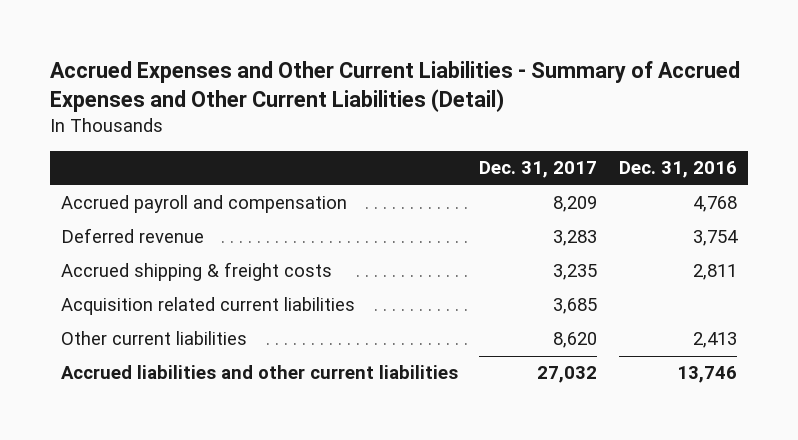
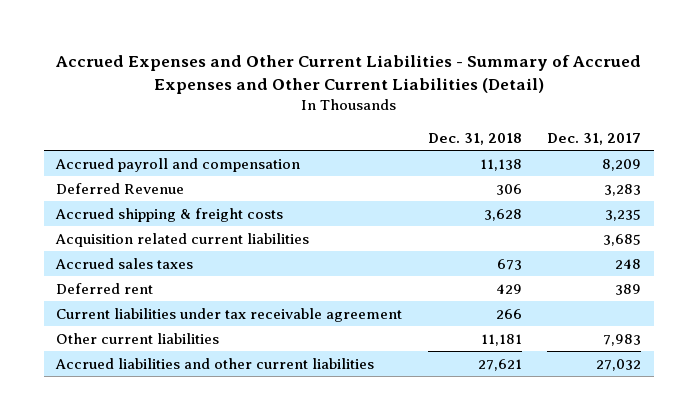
[619,161,738,179] Dec. 31, 2016 -> none
none -> [427,133,522,146] Dec. 31, 2018
[60,228,204,244] Deferred revenue -> [56,182,185,194] Deferred Revenue
none -> [55,257,194,269] Accrued sales taxes
none -> [56,282,154,294] Deferred rent
none -> [56,307,403,322] Current liabilities under tax receivable agreement
[553,332,598,349] 8,620 -> [603,333,642,346] 7,983

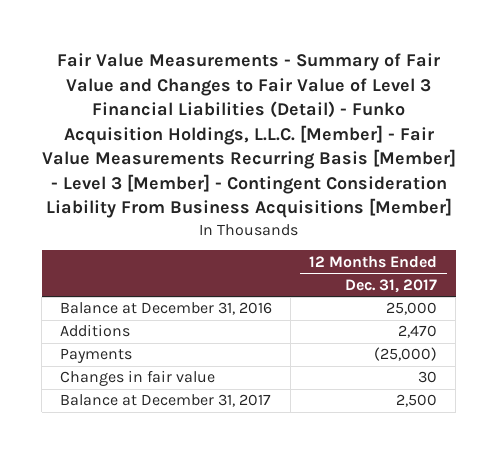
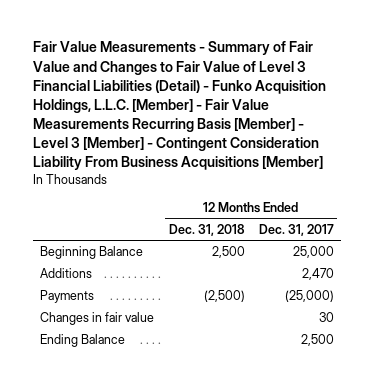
none -> [168,223,245,236] Dec. 31, 2018
[60,302,273,316] Balance at December 31, 2016 -> [40,246,144,260] Beginning Balance
[60,394,272,408] Balance at December 31, 2017 -> [40,334,126,348] Ending Balance

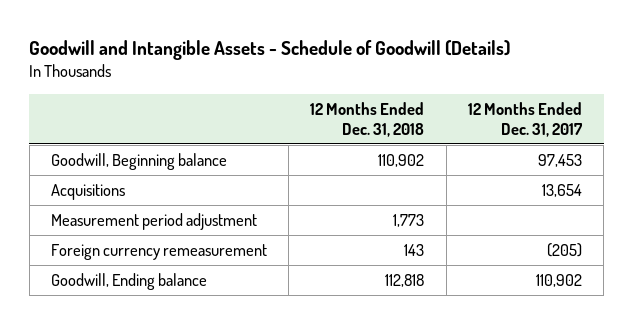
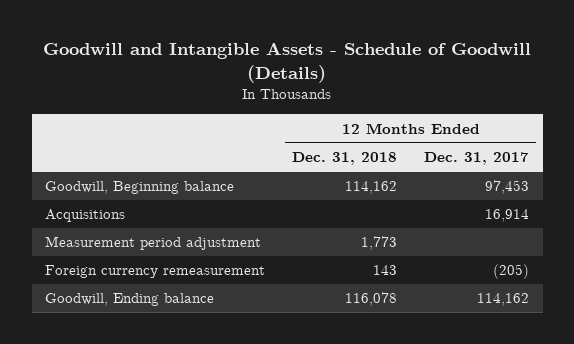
[378,153,425,167] 110,902 -> [345,181,398,195] 114,162
[542,183,583,197] 13,654 -> [485,209,530,223] 16,914
[385,273,425,287] 112,818 -> [345,292,398,307] 116,078
[536,273,583,287] 110,902 -> [477,293,530,307] 114,162

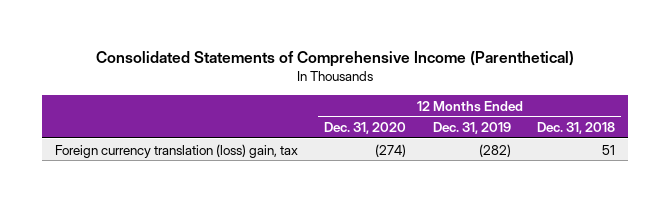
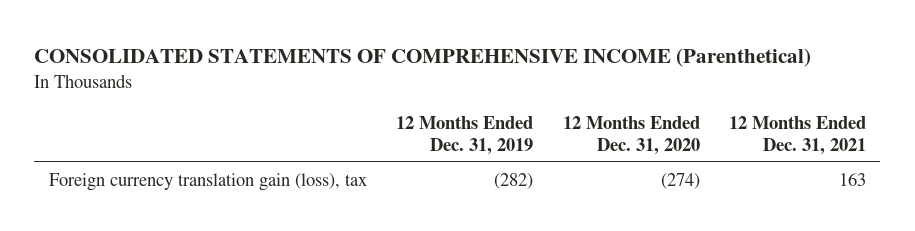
[95,51,574,68] Consolidated Statements of Comprehensive Income (Parenthetical) -> [34,47,812,67] CONSOLIDATED STATEMENTS OF COMPREHENSIVE INCOME (Parenthetical)
[536,121,615,134] Dec. 31, 2018 -> none
none -> [728,116,866,155] 12 Months Ended Dec. 31, 2021
[54,143,298,158] Foreign currency translation (loss) gain, tax -> [49,173,368,192] Foreign currency translation gain (loss), tax

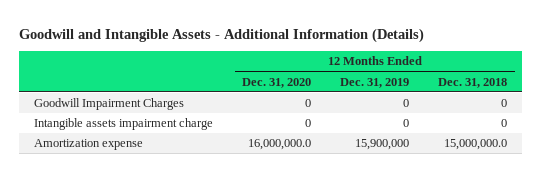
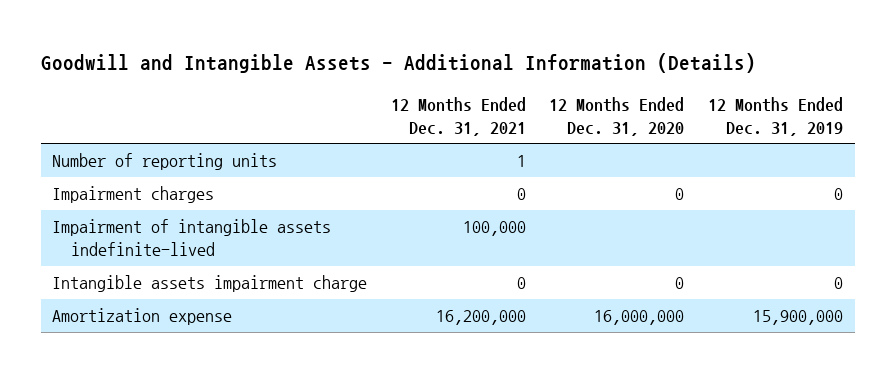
[438,77,508,88] Dec. 31, 2018 -> none
none -> [390,96,526,136] 12 Months Ended Dec. 31, 2021
none -> [52,153,278,171] Number of reporting units
[33,98,184,111] Goodwill Impairment Charges -> [52,186,215,204] Impairment charges
none -> [52,219,332,257] Impairment of intangible assets indefinite-lived
[247,139,311,151] 16,000,000.0 -> [594,310,685,326] 16,000,000

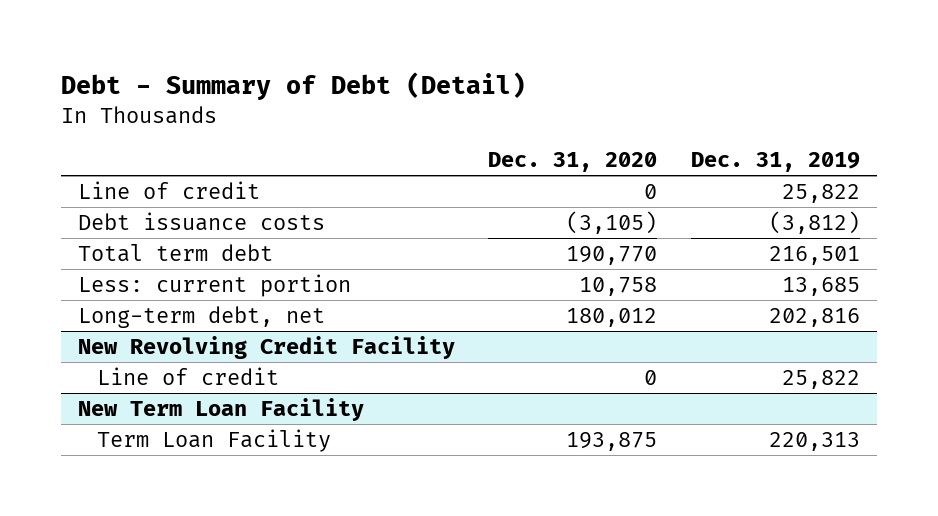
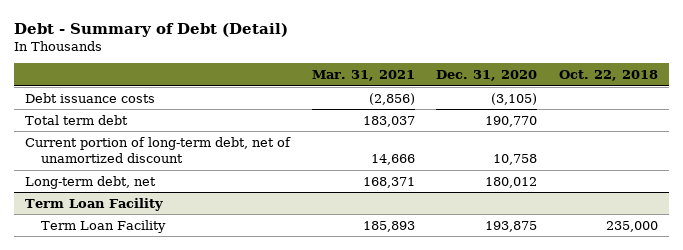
[691,152,861,173] Dec. 31, 2019 -> none
none -> [311,70,415,82] Mar. 31, 2021
none -> [559,70,659,82] Oct. 22, 2018
[77,180,260,199] Line of credit -> none
[77,273,351,297] Less: current portion -> [24,136,291,164] Current portion of long-term debt, net of unamortized discount
[77,335,455,359] New Revolving Credit Facility -> none
[97,366,280,385] Line of credit -> none
[77,397,364,421] New Term Loan Facility -> [24,197,163,211] Term Loan Facility

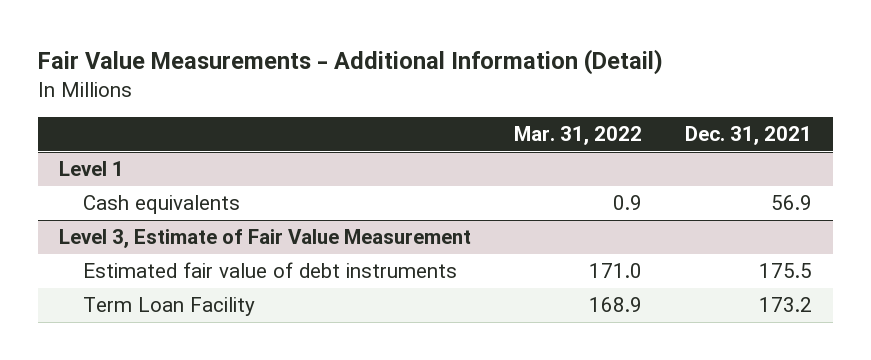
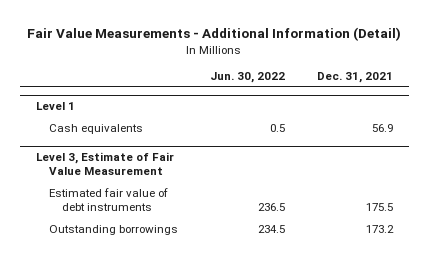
[513,126,642,146] Mar. 31, 2022 -> none
none -> [209,72,285,84] Jun. 30, 2022
[83,297,256,317] Term Loan Facility -> [48,224,178,235] Outstanding borrowings

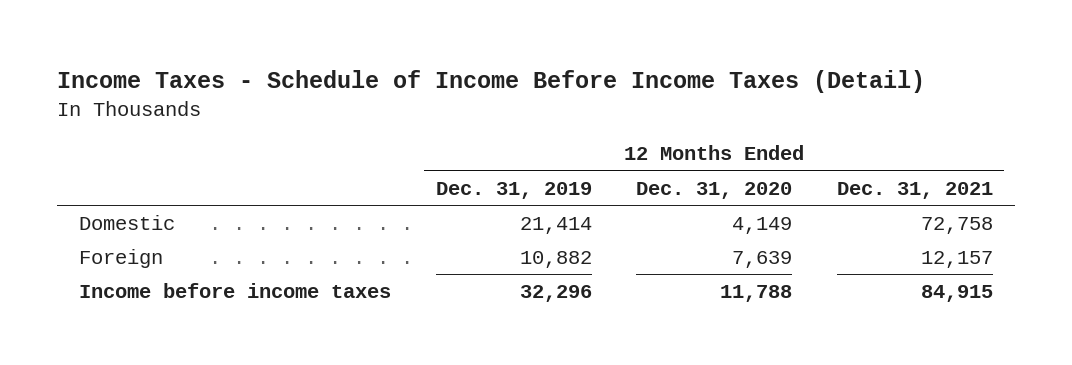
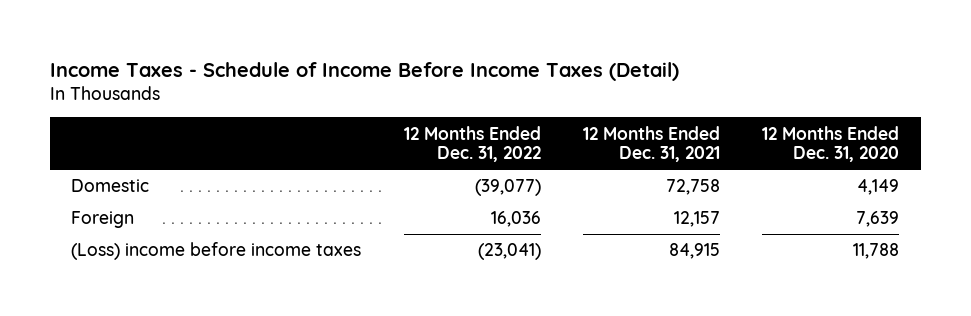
[435,181,592,199] Dec. 31, 2019 -> none
none -> [403,125,541,163] 12 Months Ended Dec. 31, 2022
[78,282,391,298] Income before income taxes -> [71,242,362,261] (Loss) income before income taxes

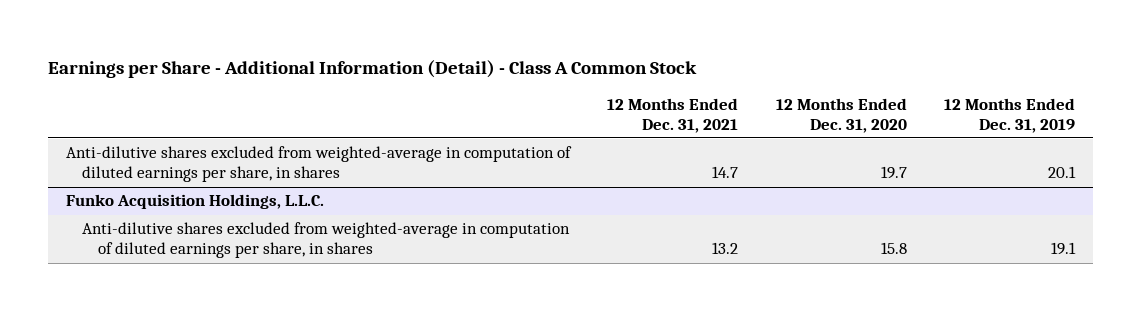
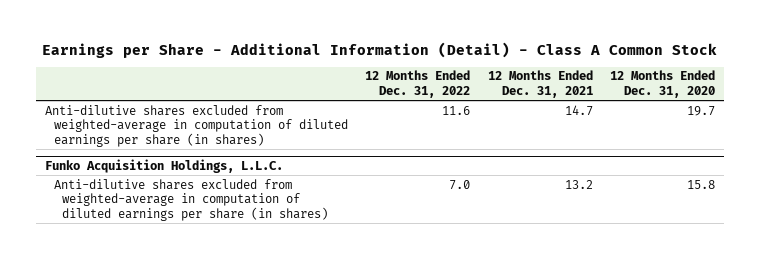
[943,97,1075,133] 12 Months Ended Dec. 31, 2019 -> none
none -> [365,70,471,99] 12 Months Ended Dec. 31, 2022
[66,146,573,183] Anti-dilutive shares excluded from weighted-average in computation of diluted earnings per share, in shares -> [44,104,348,148] Anti-dilutive shares excluded from weighted-average in computation of diluted earnings per share (in shares)
[82,222,571,259] Anti-dilutive shares excluded from weighted-average in computation of diluted earnings per share, in shares -> [53,178,329,222] Anti-dilutive shares excluded from weighted-average in computation of diluted earnings per share (in shares)

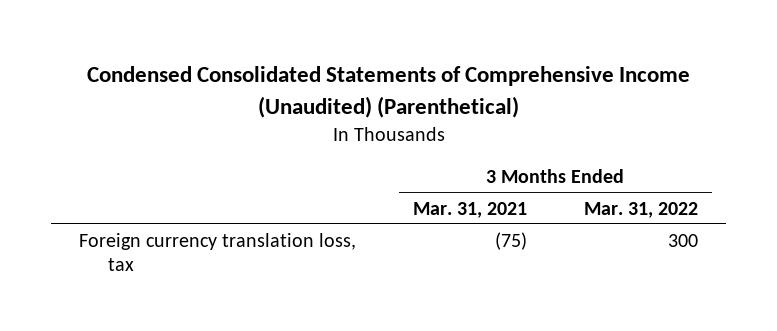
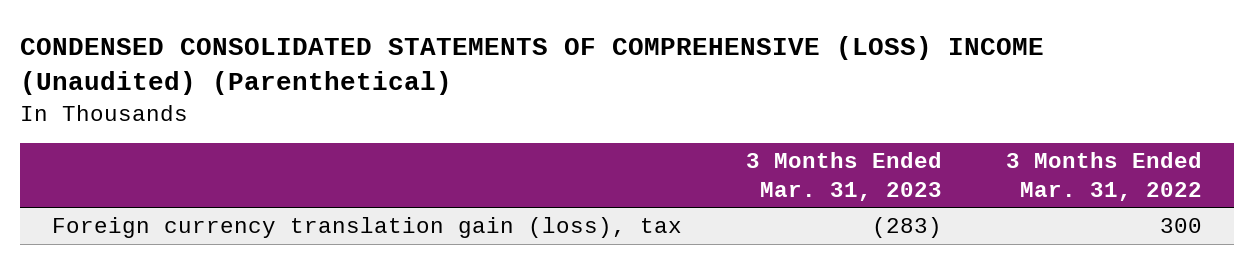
[86,66,690,118] Condensed Consolidated Statements of Comprehensive Income (Unaudited) (Parenthetical) -> [20,36,1045,96] CONDENSED CONSOLIDATED STATEMENTS OF COMPREHENSIVE (LOSS) INCOME (Unaudited) (Parenthetical)
[413,201,528,218] Mar. 31, 2021 -> none
none -> [745,152,942,201] 3 Months Ended Mar. 31, 2023
[79,233,357,272] Foreign currency translation loss, tax -> [52,217,683,239] Foreign currency translation gain (loss), tax

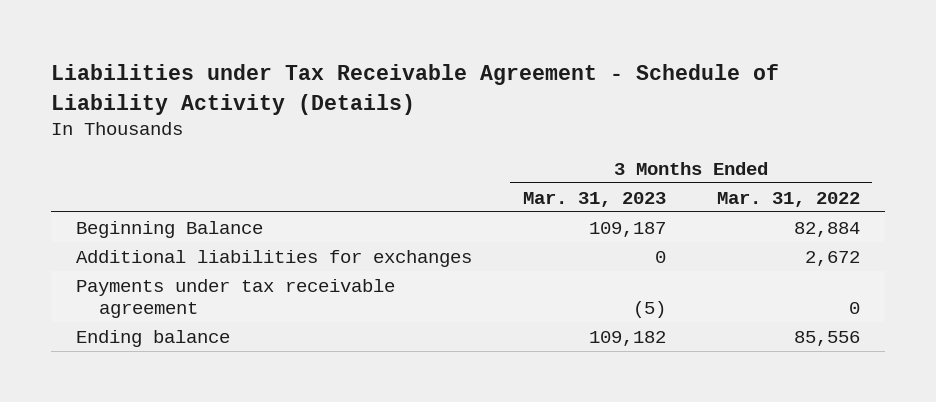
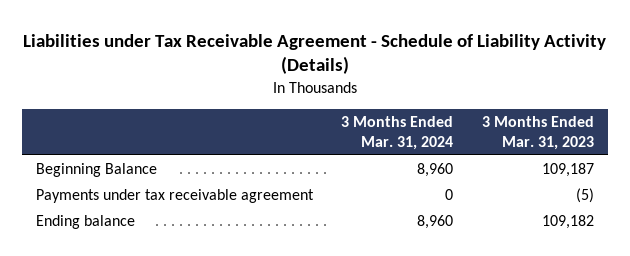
[716,191,860,207] Mar. 31, 2022 -> none
none -> [341,115,454,151] 3 Months Ended Mar. 31, 2024
[76,249,473,267] Additional liabilities for exchanges -> none

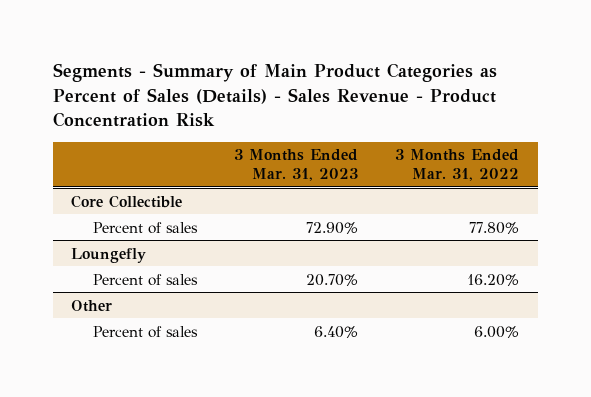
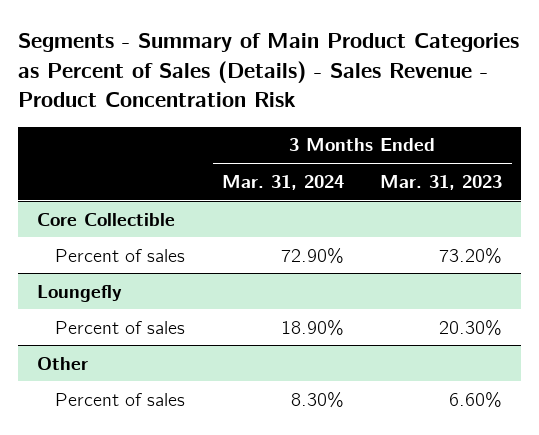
[395,149,520,181] 3 Months Ended Mar. 31, 2022 -> none
none -> [221,174,344,190] Mar. 31, 2024
[306,221,359,234] 72.90% -> [439,247,503,264] 73.20%
[306,273,359,286] 20.70% -> [439,319,503,336] 20.30%
[314,325,359,338] 6.40% -> [449,391,503,408] 6.60%

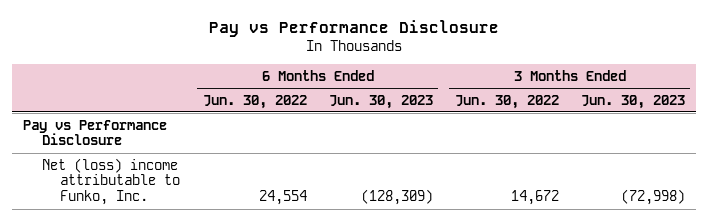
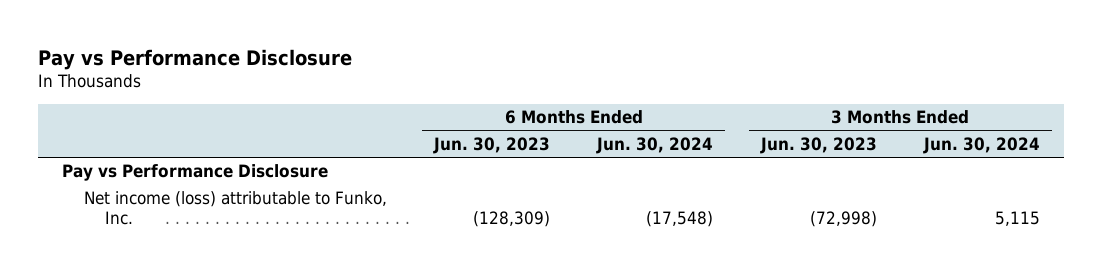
[202,94,307,109] Jun. 30, 2022 -> none
[454,94,559,109] Jun. 30, 2022 -> none
none -> [596,137,714,155] Jun. 30, 2024
none -> [923,137,1041,155] Jun. 30, 2024
[41,157,181,206] Net (loss) income attributable to Funko, Inc. -> [83,191,387,226] Net income (loss) attributable to Funko, Inc.

